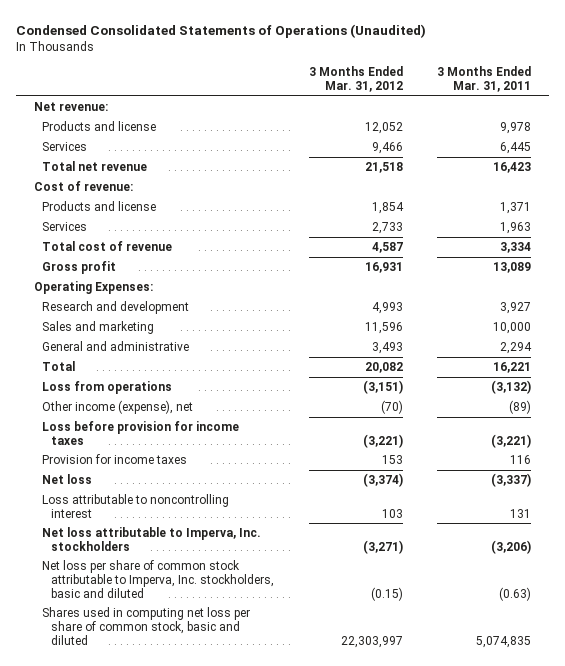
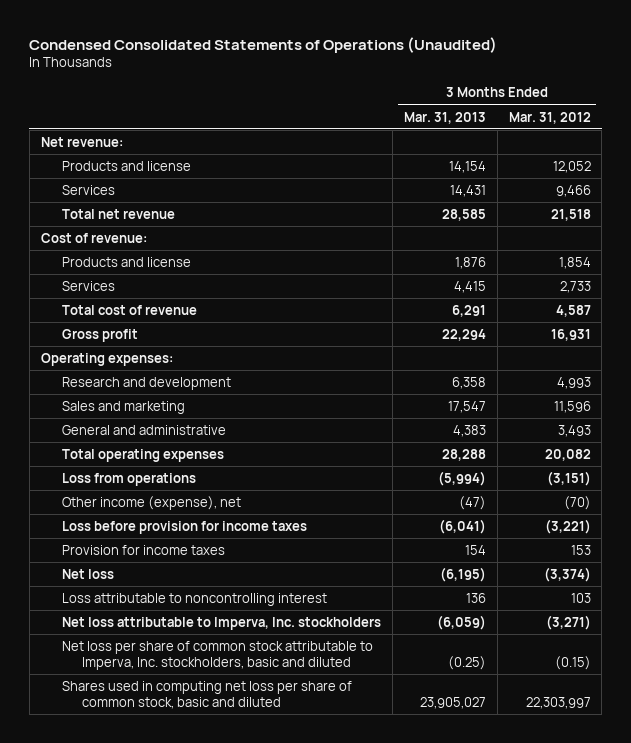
[437,66,532,93] 3 Months Ended Mar. 31, 2011 -> none
none -> [403,111,486,124] Mar. 31, 2013
[33,280,153,294] Operating Expenses: -> [40,352,173,366] Operating expenses:
[42,360,76,371] Total -> [61,448,224,462] Total operating expenses

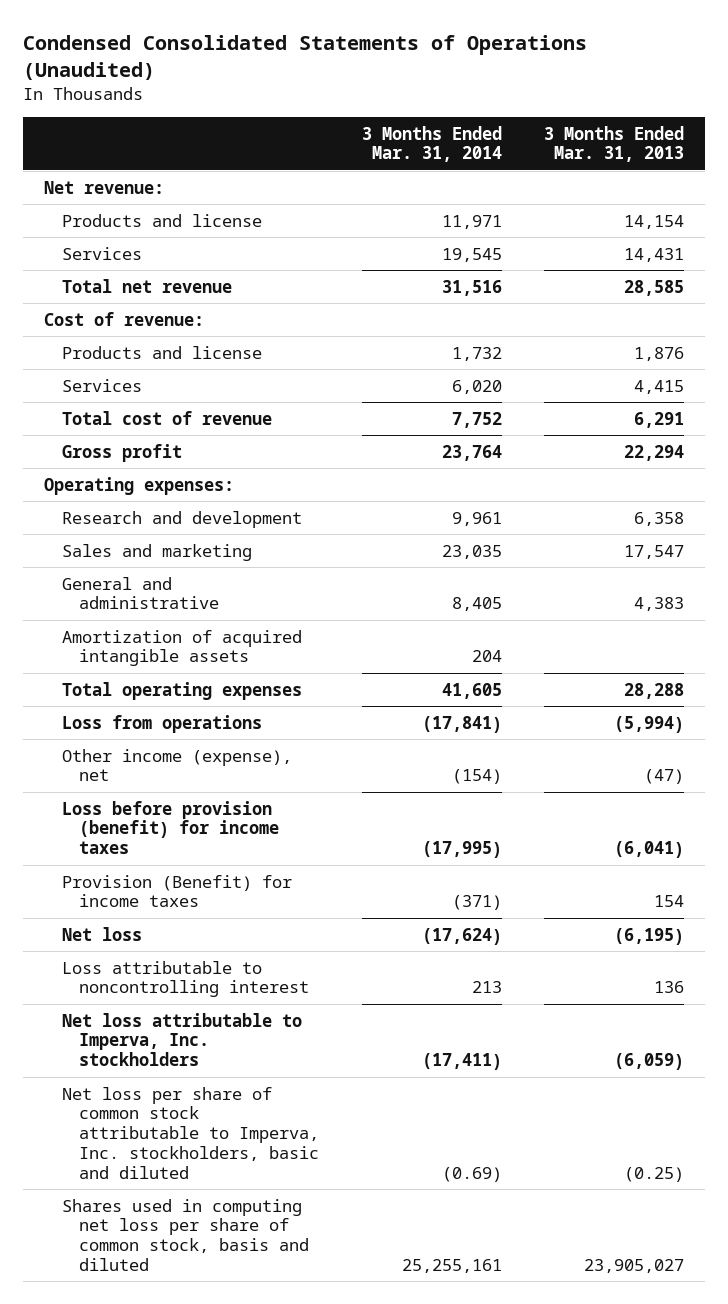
[508,111,591,124] Mar. 31, 2012 -> none
none -> [361,125,502,163] 3 Months Ended Mar. 31, 2014
none -> [61,629,302,667] Amortization of acquired intangible assets
[61,520,307,534] Loss before provision for income taxes -> [61,800,280,855] Loss before provision (benefit) for income taxes
[61,544,225,555] Provision for income taxes -> [61,874,292,908] Provision (Benefit) for income taxes
[61,680,352,709] Shares used in computing net loss per share of common stock, basic and diluted -> [61,1198,310,1272] Shares used in computing net loss per share of common stock, basis and diluted

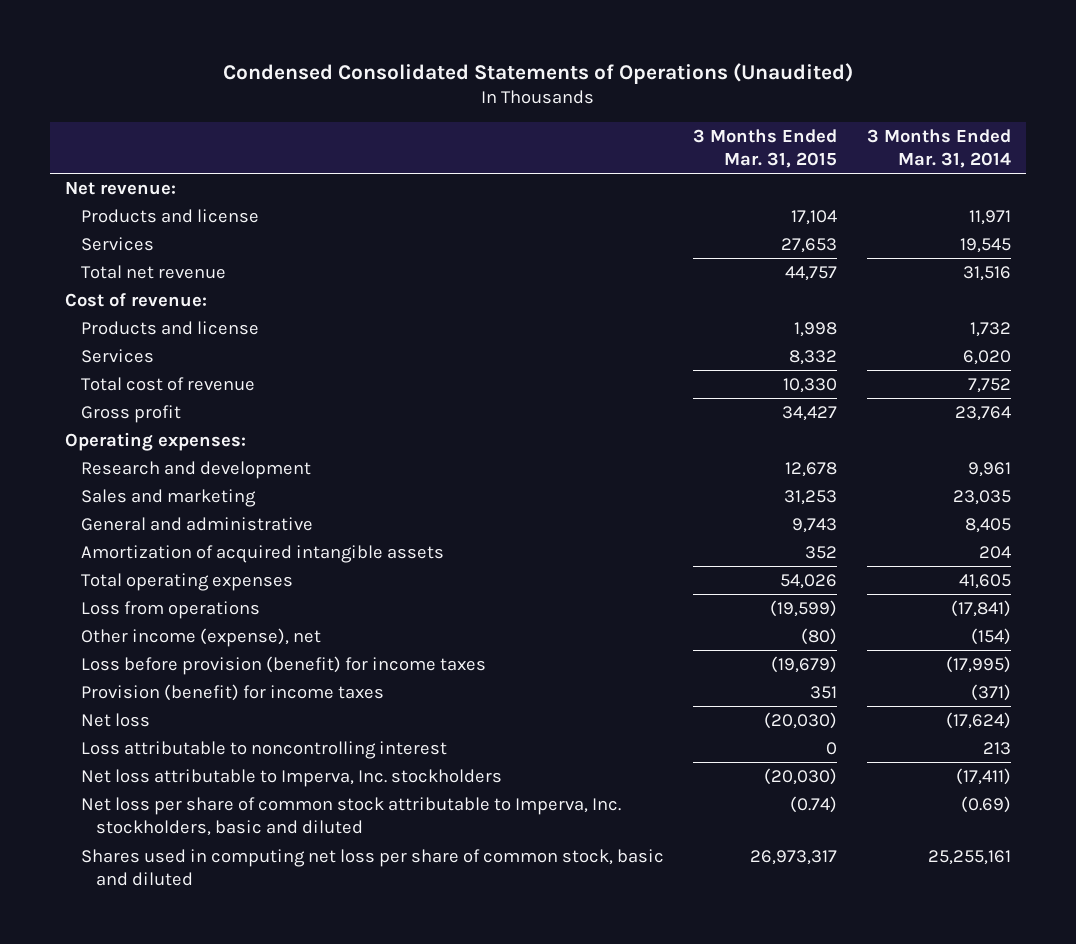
[544,125,685,163] 3 Months Ended Mar. 31, 2013 -> none
none -> [693,128,838,168] 3 Months Ended Mar. 31, 2015
[61,874,292,908] Provision (Benefit) for income taxes -> [80,683,384,701] Provision (benefit) for income taxes
[61,1198,310,1272] Shares used in computing net loss per share of common stock, basis and diluted -> [80,848,664,887] Shares used in computing net loss per share of common stock, basic and diluted

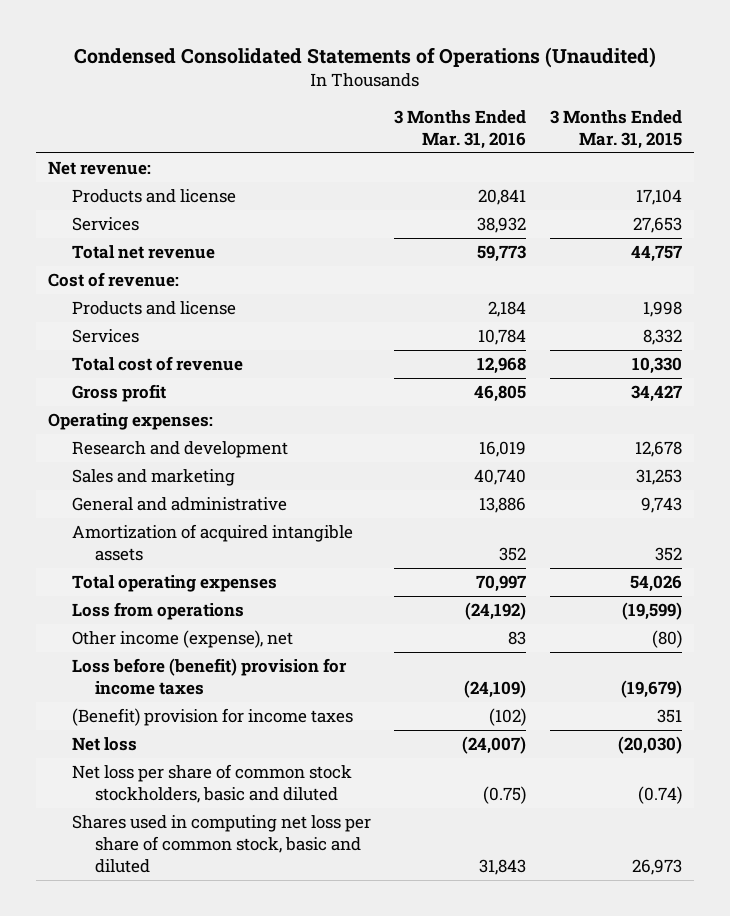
[867,128,1012,168] 3 Months Ended Mar. 31, 2014 -> none
none -> [394,110,527,149] 3 Months Ended Mar. 31, 2016
[80,655,486,675] Loss before provision (benefit) for income taxes -> [71,658,347,695] Loss before (benefit) provision for income taxes
[80,683,384,701] Provision (benefit) for income taxes -> [71,708,353,727] (Benefit) provision for income taxes
[80,740,447,759] Loss attributable to noncontrolling interest -> none
[80,768,502,787] Net loss attributable to Imperva, Inc. stockholders -> none
[80,796,621,837] Net loss per share of common stock attributable to Imperva, Inc. stockholders, basic and diluted -> [71,764,352,803] Net loss per share of common stock stockholders, basic and diluted
[750,849,838,865] 26,973,317 -> [632,858,683,875] 26,973

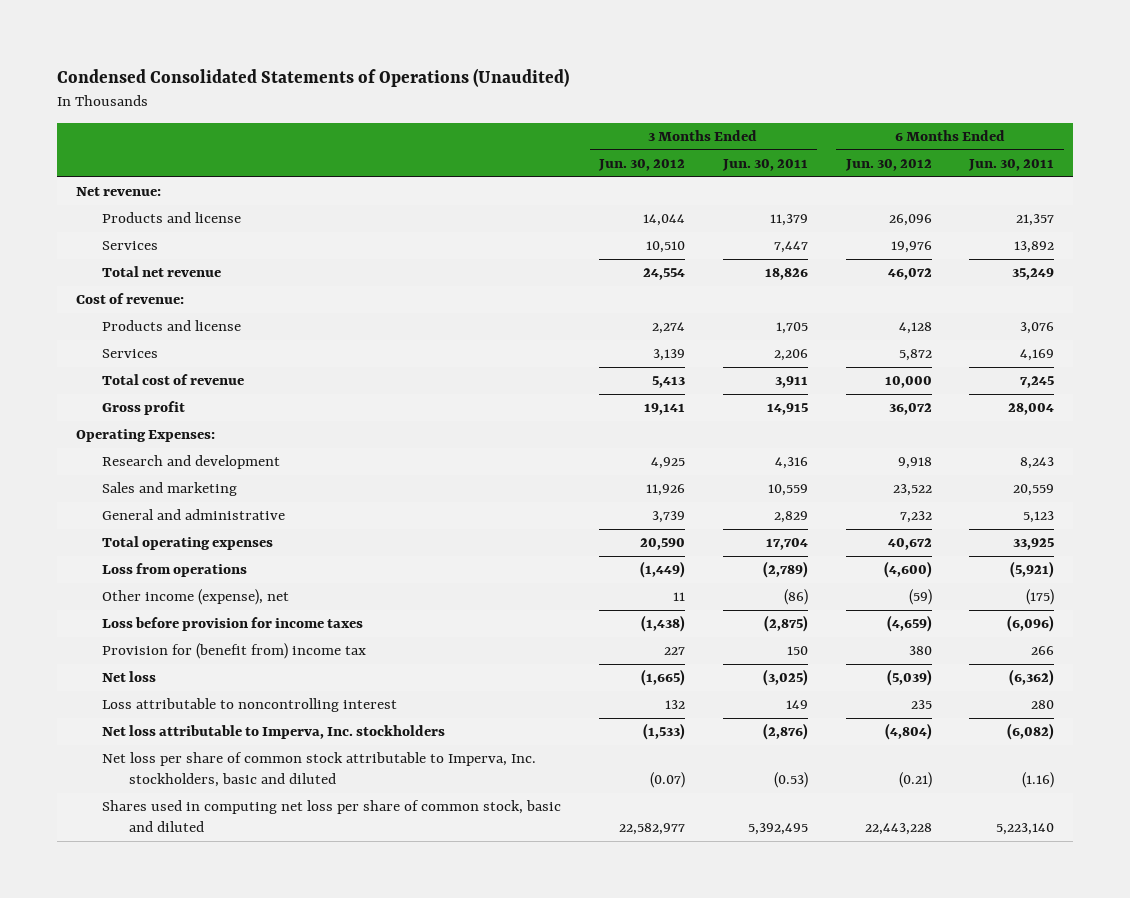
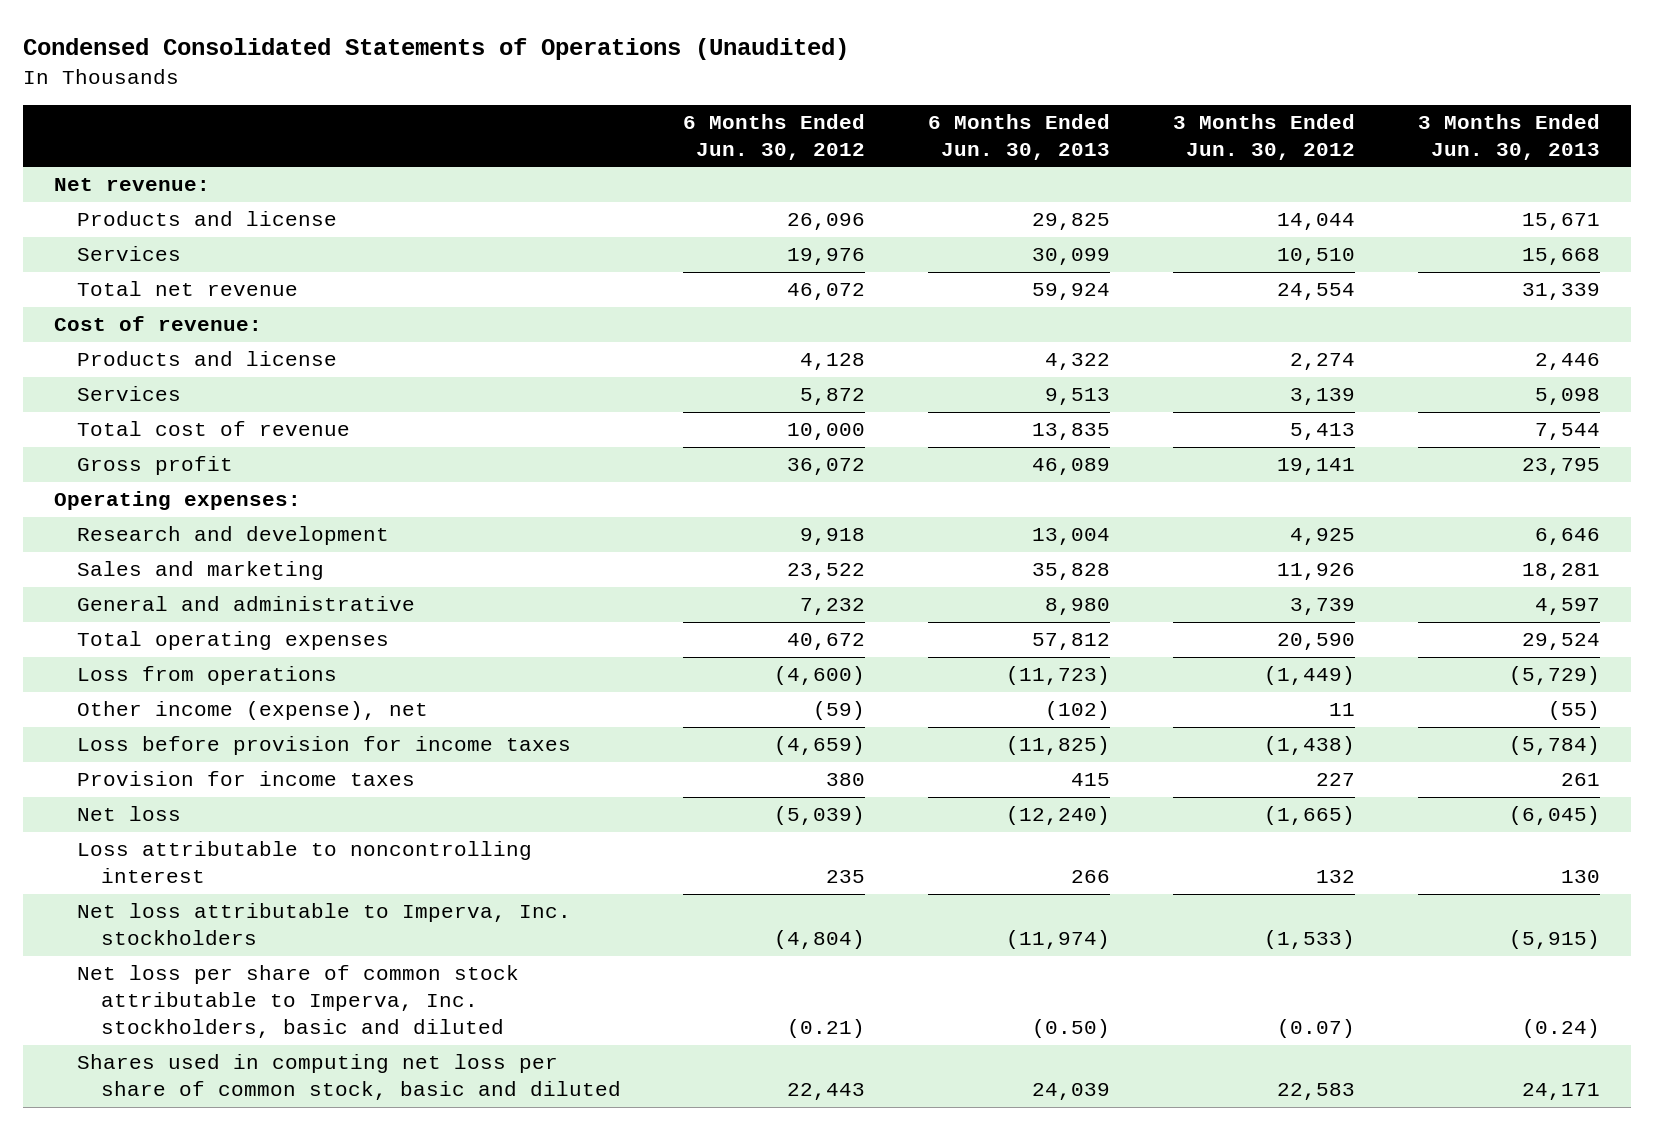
[721,158,808,171] Jun. 30, 2011 -> none
[968,158,1055,171] Jun. 30, 2011 -> none
none -> [928,113,1111,161] 6 Months Ended Jun. 30, 2013
none -> [1417,113,1600,161] 3 Months Ended Jun. 30, 2013
[75,429,215,443] Operating Expenses: -> [54,491,302,511] Operating expenses:
[102,643,367,660] Provision for (benefit from) income tax -> [77,771,416,787] Provision for income taxes
[619,823,686,836] 22,582,977 -> [1276,1083,1355,1101] 22,583
[864,823,932,836] 22,443,228 -> [787,1083,866,1101] 22,443

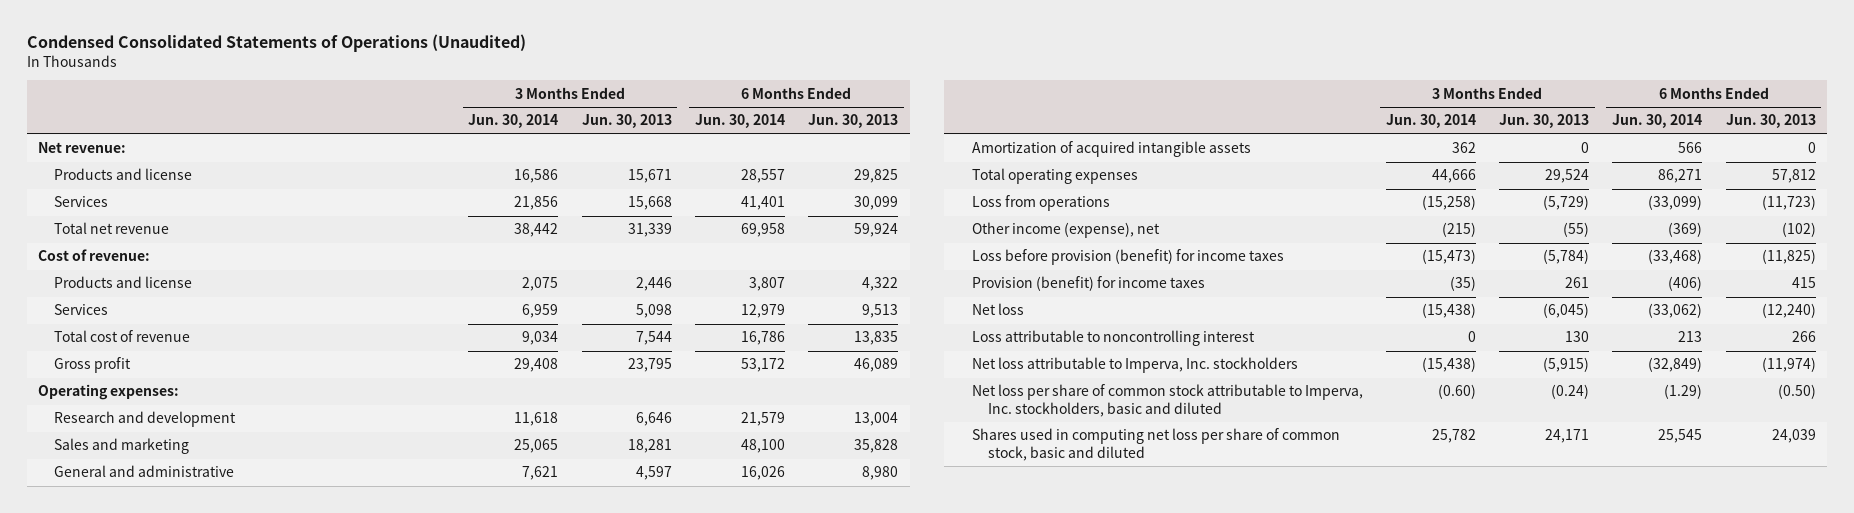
[683,113,866,161] 6 Months Ended Jun. 30, 2012 -> none
[1172,113,1355,161] 3 Months Ended Jun. 30, 2012 -> none
none -> [468,114,559,129] Jun. 30, 2014
none -> [694,114,785,129] Jun. 30, 2014
none -> [971,141,1251,158] Amortization of acquired intangible assets
[77,736,572,756] Loss before provision for income taxes -> [971,249,1284,266] Loss before provision (benefit) for income taxes
[77,771,416,787] Provision for income taxes -> [971,276,1205,292] Provision (benefit) for income taxes

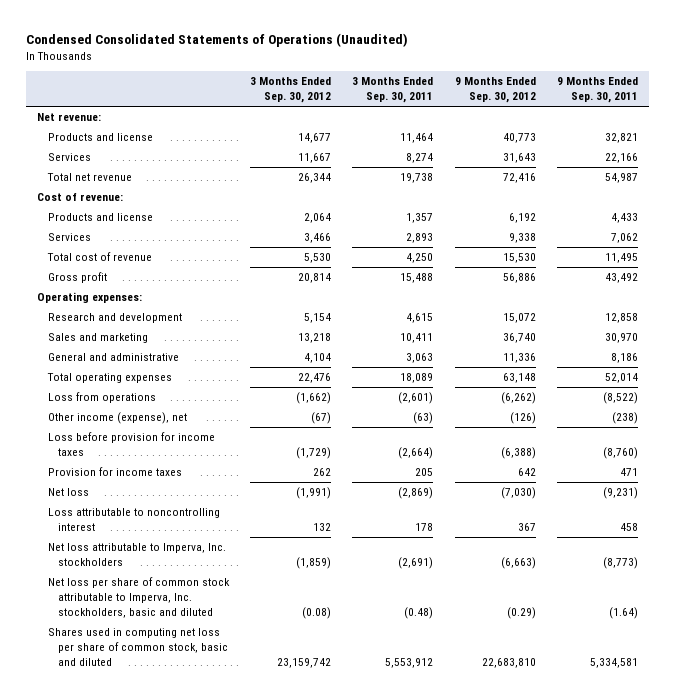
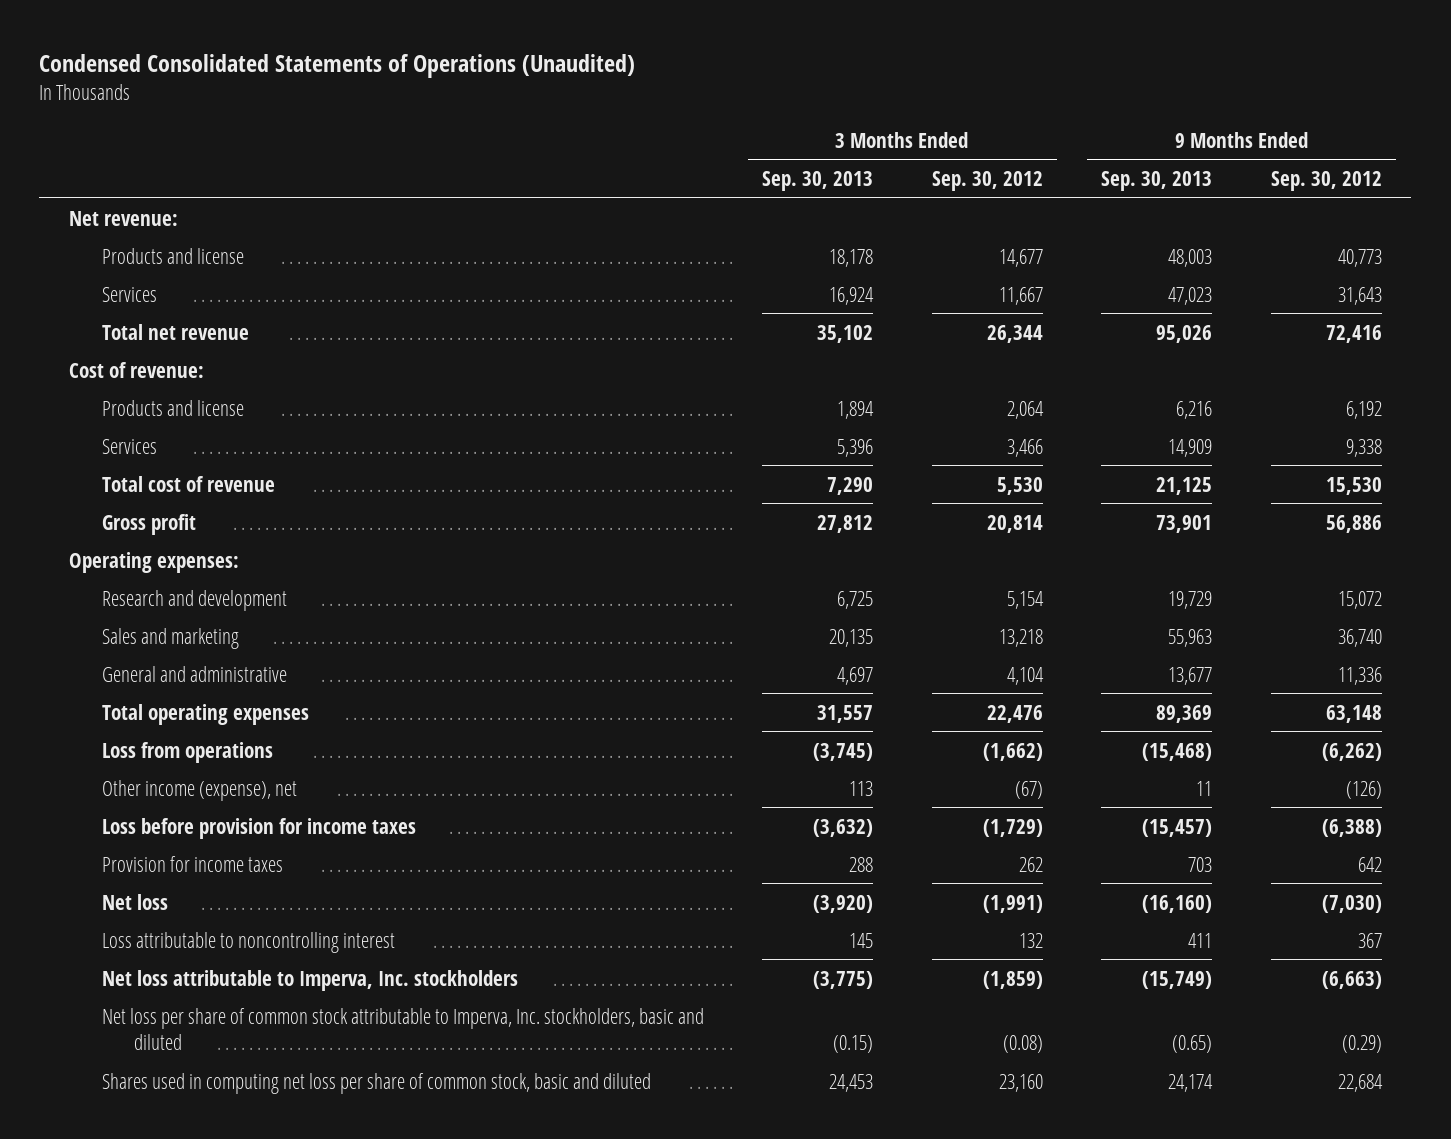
[352,77,434,104] 3 Months Ended Sep. 30, 2011 -> none
[557,77,639,104] 9 Months Ended Sep. 30, 2011 -> none
none -> [762,171,874,192] Sep. 30, 2013
none -> [1101,171,1213,192] Sep. 30, 2013
[276,658,331,669] 23,159,742 -> [998,1073,1043,1092] 23,160
[481,658,536,669] 22,683,810 -> [1337,1073,1383,1092] 22,684

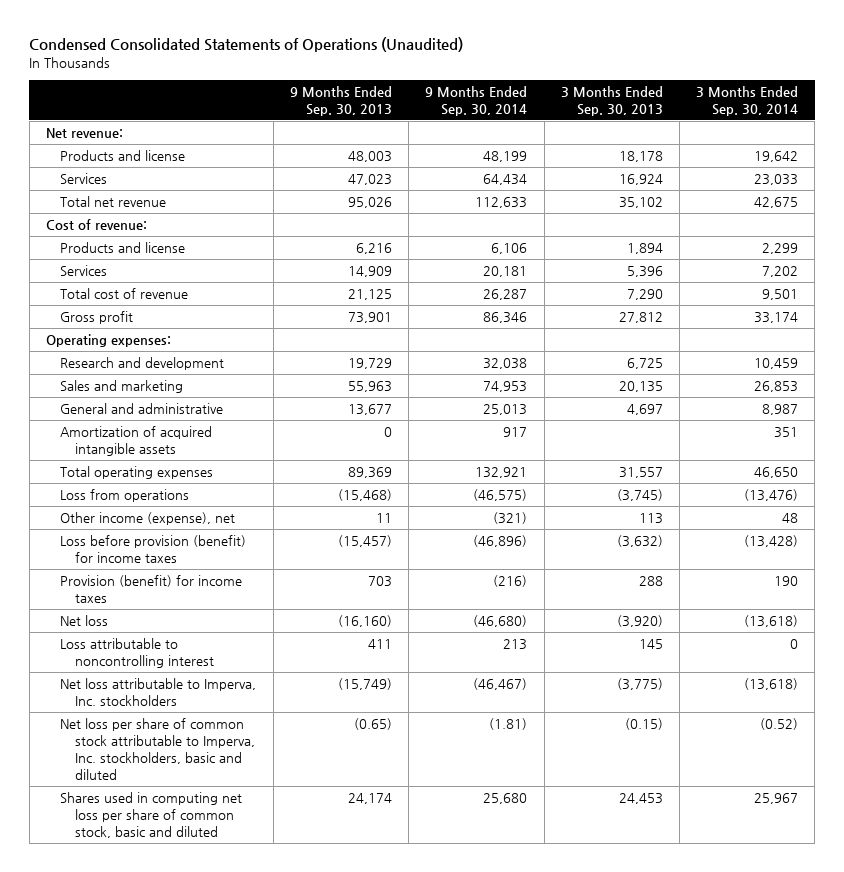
[931,171,1043,192] Sep. 30, 2012 -> none
[1270,171,1382,192] Sep. 30, 2012 -> none
none -> [425,86,528,116] 9 Months Ended Sep. 30, 2014
none -> [696,86,799,116] 3 Months Ended Sep. 30, 2014
none -> [60,426,213,456] Amortization of acquired intangible assets
[101,817,416,839] Loss before provision for income taxes -> [60,535,247,563] Loss before provision (benefit) for income taxes
[101,855,283,872] Provision for income taxes -> [60,575,243,603] Provision (benefit) for income taxes

